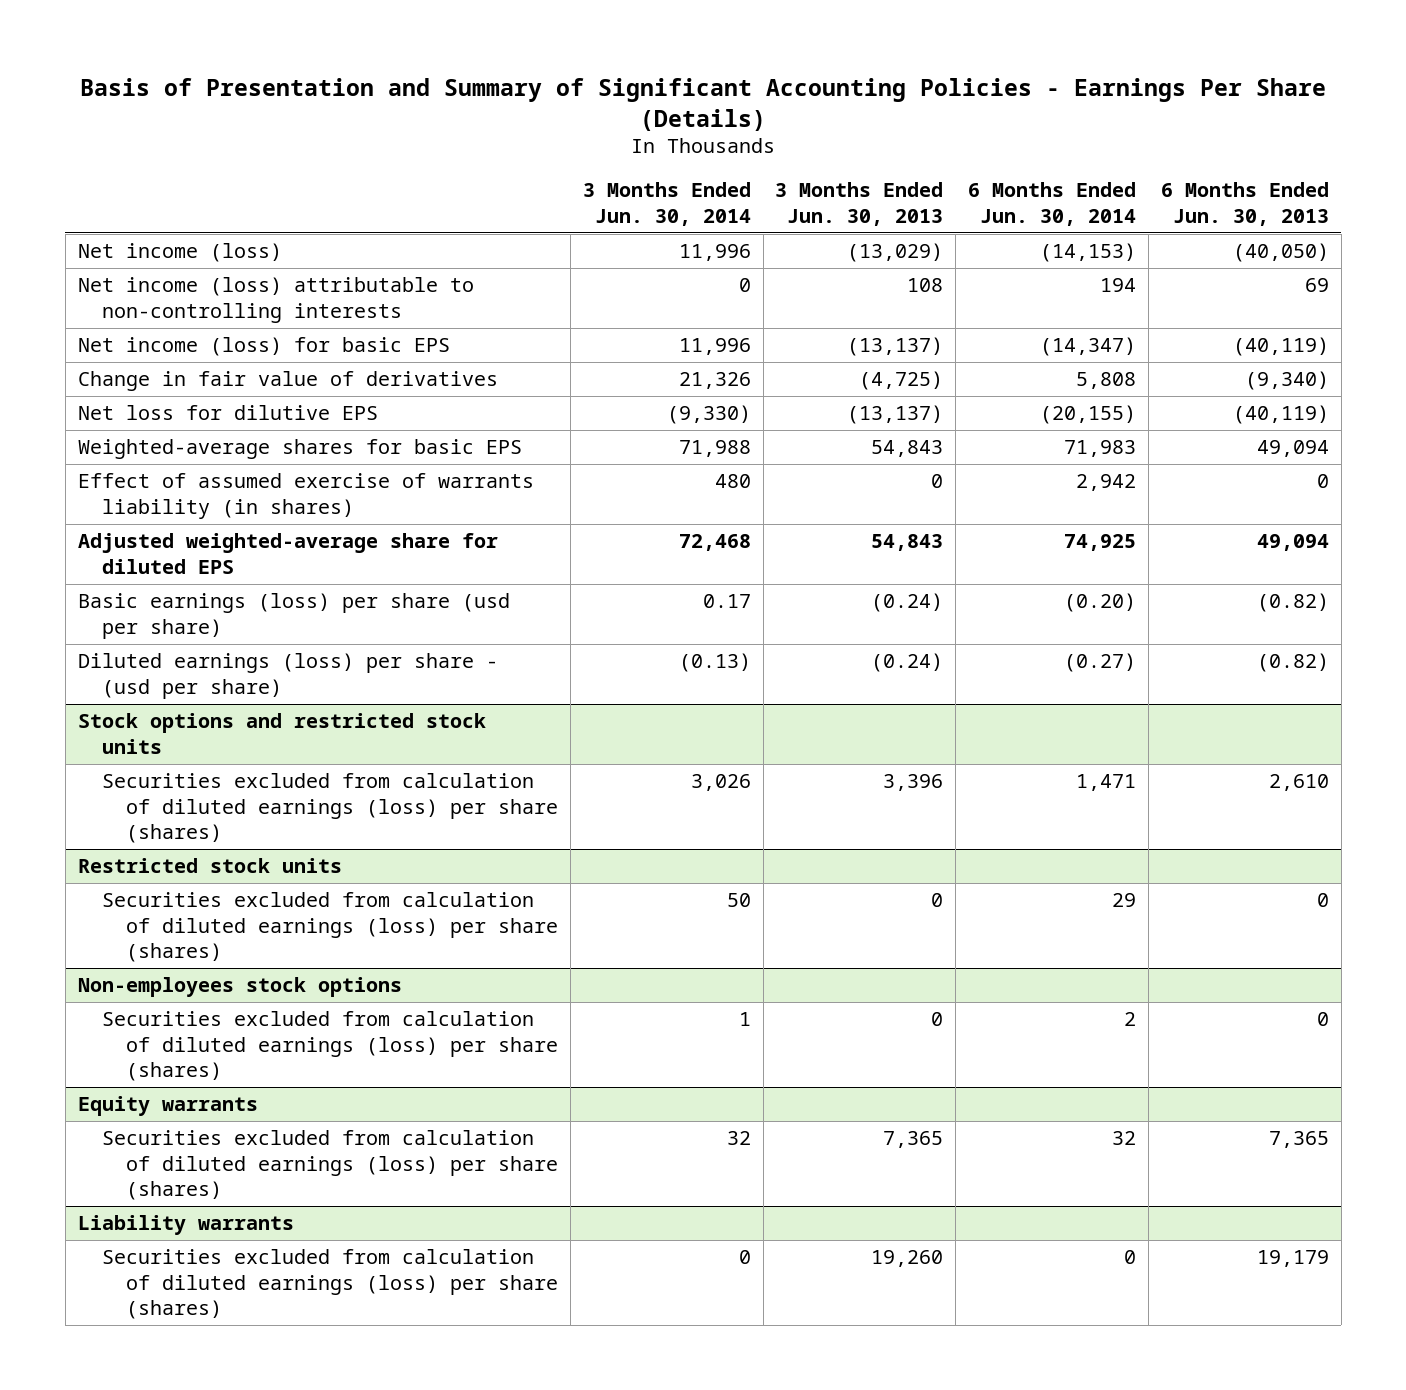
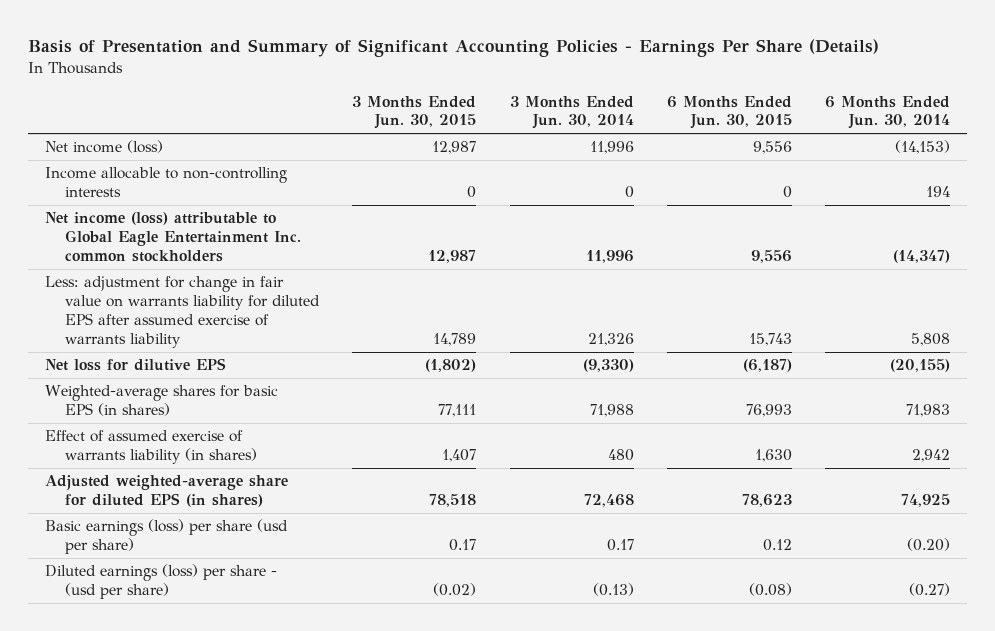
[775,182,944,226] 3 Months Ended Jun. 30, 2013 -> none
[1160,182,1329,226] 6 Months Ended Jun. 30, 2013 -> none
none -> [352,95,477,130] 3 Months Ended Jun. 30, 2015
none -> [666,95,792,130] 6 Months Ended Jun. 30, 2015
[77,277,474,323] Net income (loss) attributable to non-controlling interests -> [45,167,288,198] Income allocable to non-controlling interests
[77,337,450,357] Net income (loss) for basic EPS -> [45,212,302,262] Net income (loss) attributable to Global Eagle Entertainment Inc. common stockholders
[77,371,498,392] Change in fair value of derivatives -> [45,276,321,348] Less: adjustment for change in fair value on warrants liability for diluted EPS after assumed exercise of warrants liability
[77,439,522,460] Weighted-average shares for basic EPS -> [45,385,279,417] Weighted-average shares for basic EPS (in shares)
[77,533,498,574] Adjusted weighted-average share for diluted EPS -> [45,475,289,508] Adjusted weighted-average share for diluted EPS (in shares)
[77,713,486,754] Stock options and restricted stock units -> none
[101,773,558,844] Securities excluded from calculation of diluted earnings (loss) per share (shares) -> none
[77,858,342,874] Restricted stock units -> none
[101,892,558,963] Securities excluded from calculation of diluted earnings (loss) per share (shares) -> none
[77,977,402,998] Non-employees stock options -> none
[101,1011,558,1082] Securities excluded from calculation of diluted earnings (loss) per share (shares) -> none
[77,1096,258,1117] Equity warrants -> none
[101,1130,558,1201] Securities excluded from calculation of diluted earnings (loss) per share (shares) -> none
[77,1215,294,1236] Liability warrants -> none
[101,1249,558,1320] Securities excluded from calculation of diluted earnings (loss) per share (shares) -> none

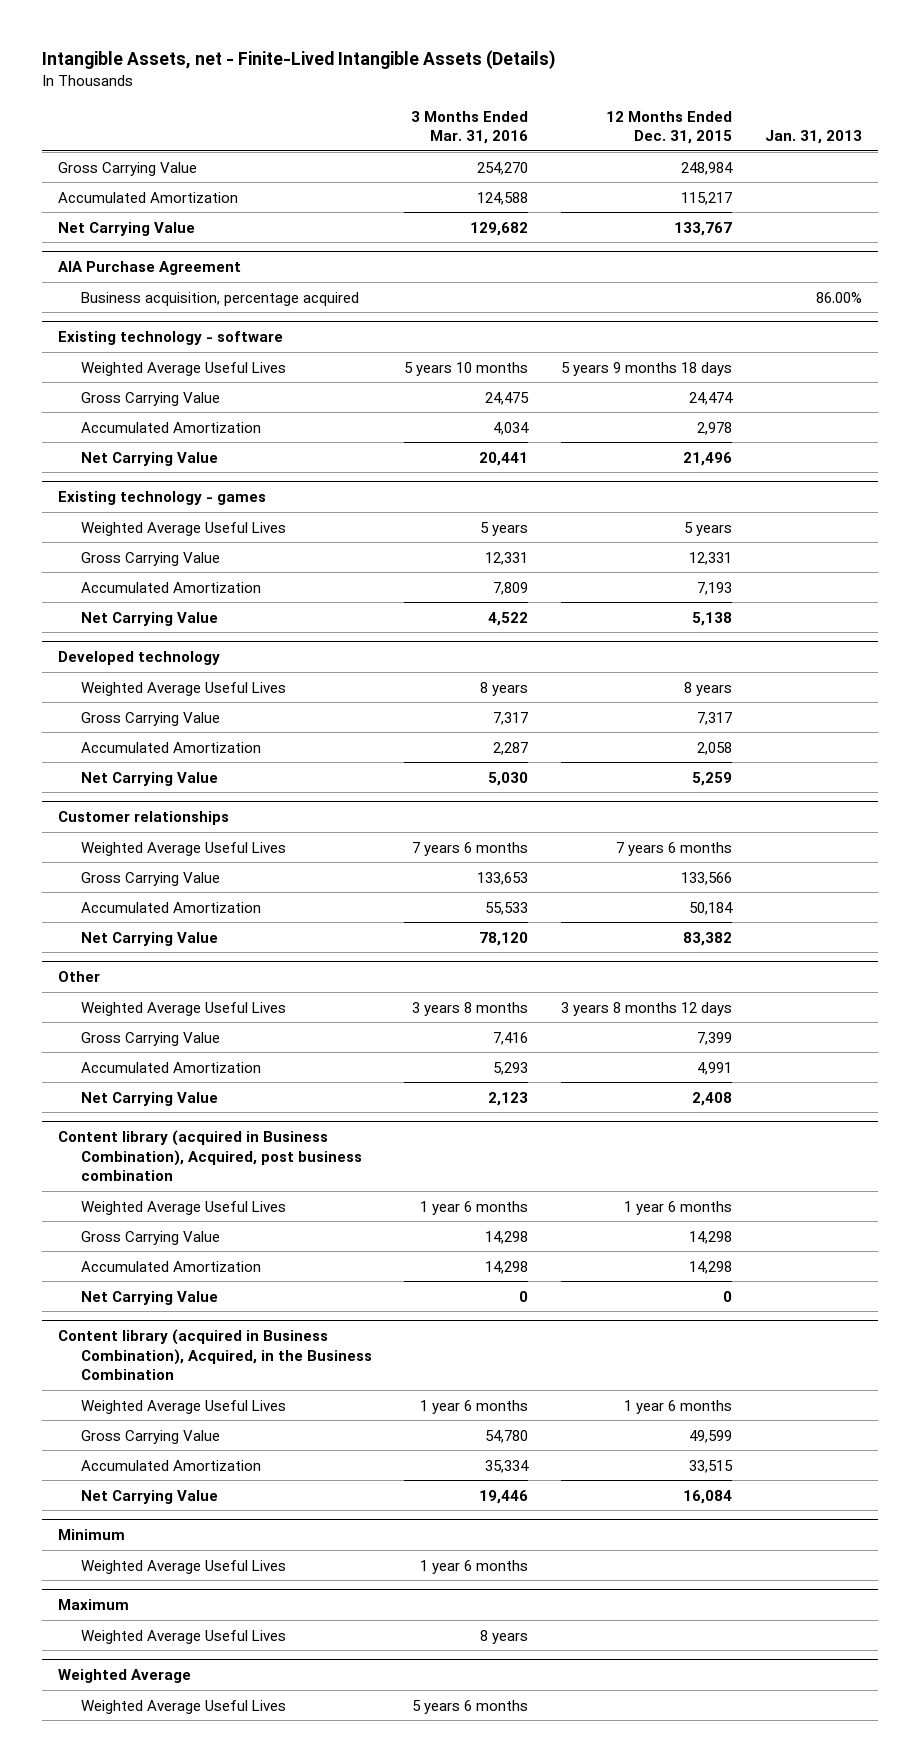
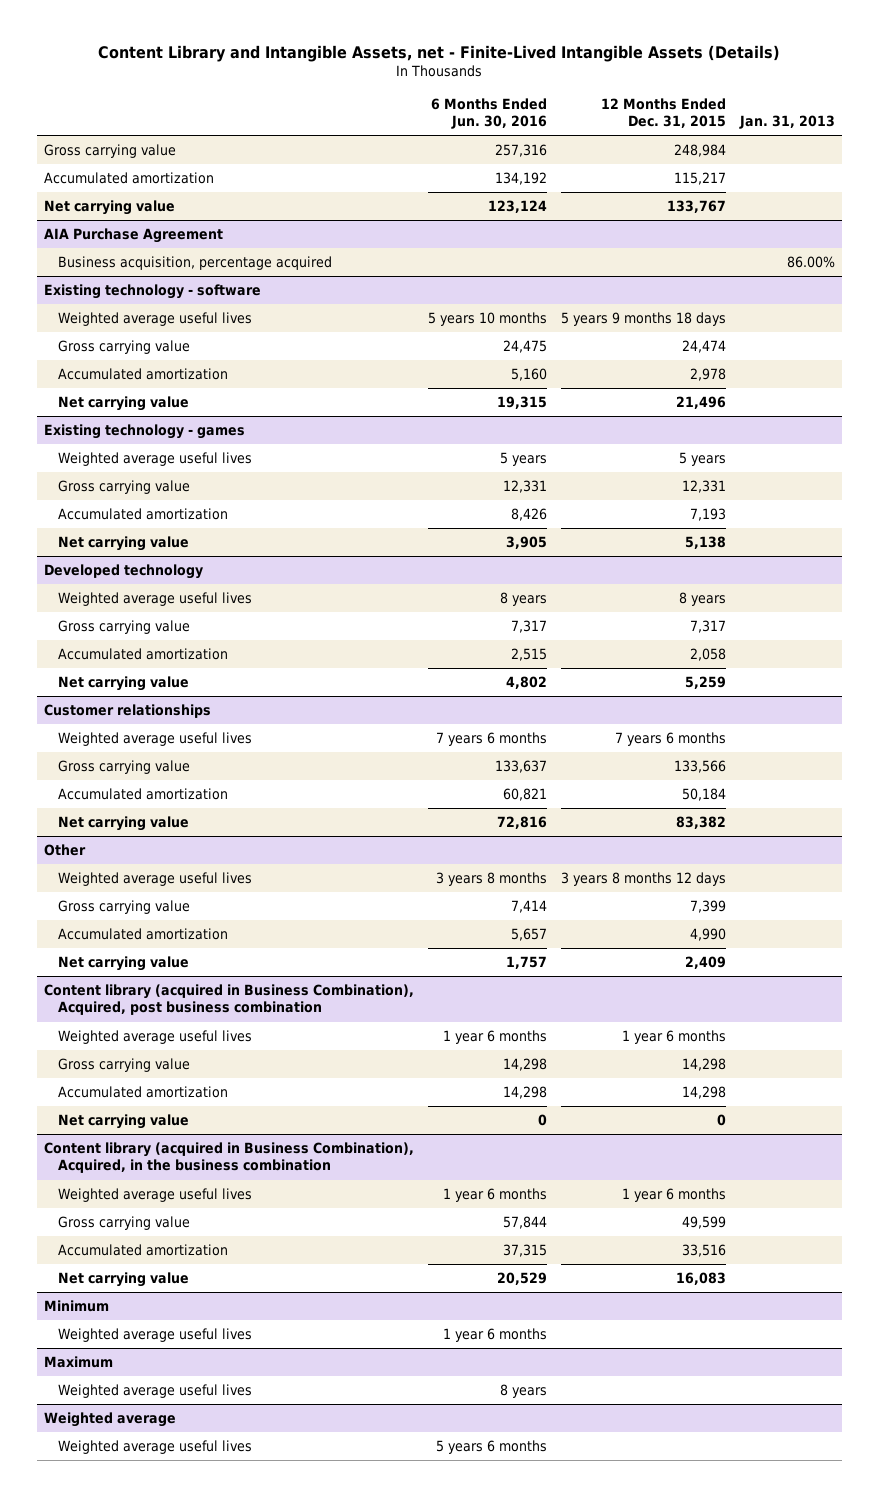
[41,50,556,70] Intangible Assets, net - Finite-Lived Intangible Assets (Details) -> [98,44,781,62] Content Library and Intangible Assets, net - Finite-Lived Intangible Assets (Details)
[411,110,529,144] 3 Months Ended Mar. 31, 2016 -> none
none -> [430,97,547,130] 6 Months Ended Jun. 30, 2016
[57,161,197,176] Gross Carrying Value -> [43,143,176,158] Gross carrying value
[57,191,238,203] Accumulated Amortization -> [43,171,214,184] Accumulated amortization
[57,221,195,236] Net Carrying Value -> [43,199,175,215] Net carrying value
[80,361,286,376] Weighted Average Useful Lives -> [58,311,253,326] Weighted average useful lives
[80,391,220,406] Gross Carrying Value -> [58,339,191,354] Gross carrying value
[80,421,261,433] Accumulated Amortization -> [58,367,229,380] Accumulated amortization
[80,451,218,466] Net Carrying Value -> [58,395,190,411] Net carrying value
[80,521,286,536] Weighted Average Useful Lives -> [58,451,253,466] Weighted average useful lives
[80,551,220,566] Gross Carrying Value -> [58,479,191,494] Gross carrying value
[80,581,261,593] Accumulated Amortization -> [58,507,229,520] Accumulated amortization
[80,611,218,626] Net Carrying Value -> [58,535,190,551] Net carrying value
[80,681,286,696] Weighted Average Useful Lives -> [58,591,253,606] Weighted average useful lives
[80,711,220,726] Gross Carrying Value -> [58,619,191,634] Gross carrying value
[80,741,261,753] Accumulated Amortization -> [58,647,229,660] Accumulated amortization
[80,771,218,786] Net Carrying Value -> [58,675,190,691] Net carrying value
[80,841,286,856] Weighted Average Useful Lives -> [58,731,253,746] Weighted average useful lives
[80,871,220,886] Gross Carrying Value -> [58,759,191,774] Gross carrying value
[80,901,261,913] Accumulated Amortization -> [58,787,229,800] Accumulated amortization
[80,931,218,946] Net Carrying Value -> [58,815,190,831] Net carrying value
[80,1001,286,1016] Weighted Average Useful Lives -> [58,871,253,886] Weighted average useful lives
[80,1031,220,1046] Gross Carrying Value -> [58,899,191,914] Gross carrying value
[80,1061,261,1073] Accumulated Amortization -> [58,927,229,940] Accumulated amortization
[697,1061,733,1075] 4,991 -> [689,927,726,941] 4,990
[80,1091,218,1106] Net Carrying Value -> [58,955,190,971] Net carrying value
[692,1091,733,1106] 2,408 -> [684,955,726,969] 2,409
[80,1200,286,1215] Weighted Average Useful Lives -> [58,1029,253,1044] Weighted average useful lives
[80,1230,220,1245] Gross Carrying Value -> [58,1057,191,1072] Gross carrying value
[80,1260,261,1272] Accumulated Amortization -> [58,1085,229,1098] Accumulated amortization
[80,1290,218,1305] Net Carrying Value -> [58,1113,190,1129] Net carrying value
[57,1329,372,1381] Content library (acquired in Business Combination), Acquired, in the Business Combination -> [43,1141,414,1174] Content library (acquired in Business Combination), Acquired, in the business combination
[80,1399,286,1414] Weighted Average Useful Lives -> [58,1187,253,1202] Weighted average useful lives
[80,1429,220,1444] Gross Carrying Value -> [58,1215,191,1230] Gross carrying value
[80,1459,261,1471] Accumulated Amortization -> [58,1243,229,1256] Accumulated amortization
[689,1459,734,1473] 33,515 -> [681,1243,726,1257] 33,516
[80,1489,218,1504] Net Carrying Value -> [58,1271,190,1287] Net carrying value
[683,1489,733,1504] 16,084 -> [675,1271,726,1285] 16,083
[80,1559,286,1574] Weighted Average Useful Lives -> [58,1327,253,1342] Weighted average useful lives
[80,1629,286,1644] Weighted Average Useful Lives -> [58,1383,253,1398] Weighted average useful lives
[57,1669,191,1684] Weighted Average -> [43,1411,176,1427] Weighted average
[80,1699,286,1714] Weighted Average Useful Lives -> [58,1439,253,1454] Weighted average useful lives

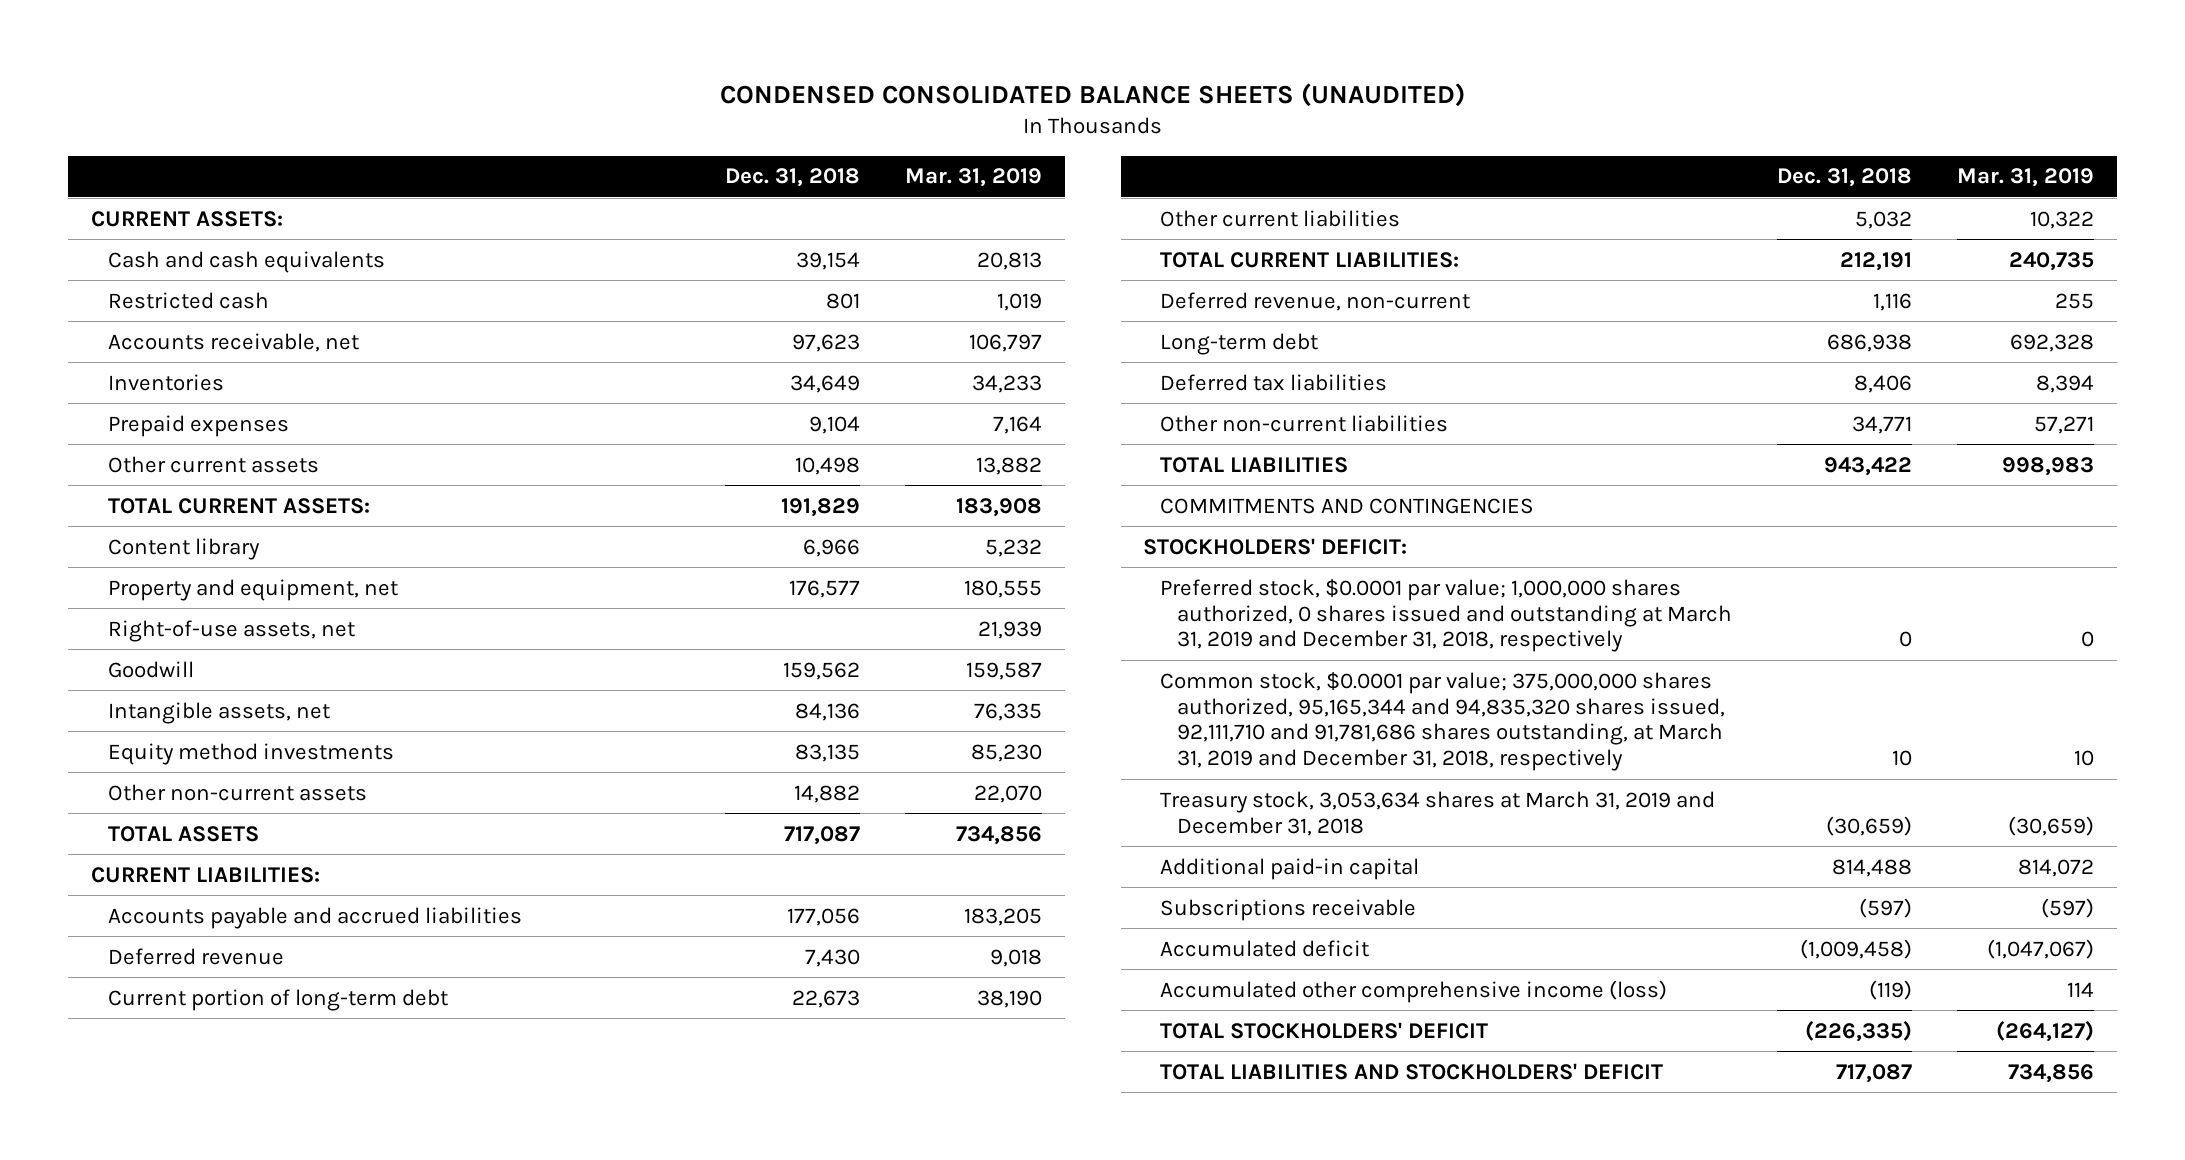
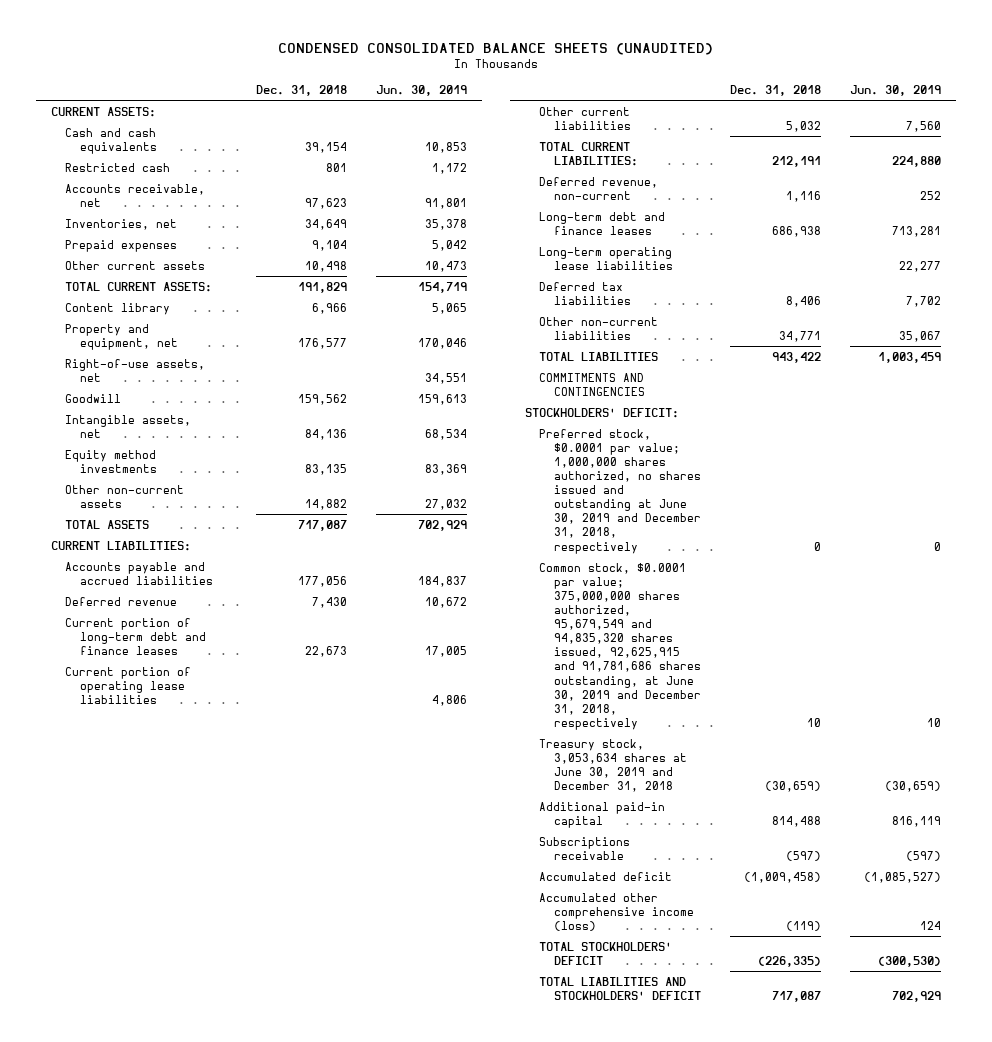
[904,168,1042,188] Mar. 31, 2019 -> none
none -> [376,85,468,97] Jun. 30, 2019
[107,373,224,391] Inventories -> [65,218,178,230] Inventories, net
[107,988,448,1011] Current portion of long-term debt -> [65,617,206,655] Current portion of long-term debt and finance leases
none -> [65,666,192,704] Current portion of operating lease liabilities
[1160,332,1319,355] Long-term debt -> [539,211,666,235] Long-term debt and finance leases
none -> [539,246,673,270] Long-term operating lease liabilities
[1160,578,1732,653] Preferred stock, $0.0001 par value; 1,000,000 shares authorized, 0 shares issued and outstanding at March 31, 2019 and December 31, 2018, respectively -> [539,428,701,554] Preferred stock, $0.0001 par value; 1,000,000 shares authorized, no shares issued and outstanding at June 30, 2019 and December 31, 2018, respectively
[1160,671,1725,772] Common stock, $0.0001 par value; 375,000,000 shares authorized, 95,165,344 and 94,835,320 shares issued, 92,111,710 and 91,781,686 shares outstanding, at March 31, 2019 and December 31, 2018, respectively -> [539,562,701,730] Common stock, $0.0001 par value; 375,000,000 shares authorized, 95,679,549 and 94,835,320 shares issued, 92,625,915 and 91,781,686 shares outstanding, at June 30, 2019 and December 31, 2018, respectively
[1160,790,1716,836] Treasury stock, 3,053,634 shares at March 31, 2019 and December 31, 2018 -> [539,738,687,793] Treasury stock, 3,053,634 shares at June 30, 2019 and December 31, 2018

